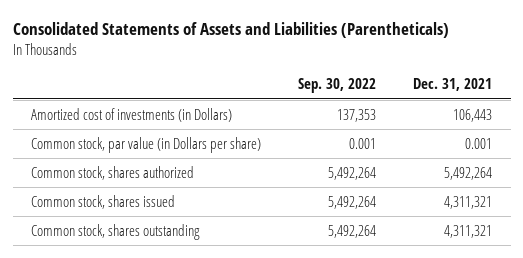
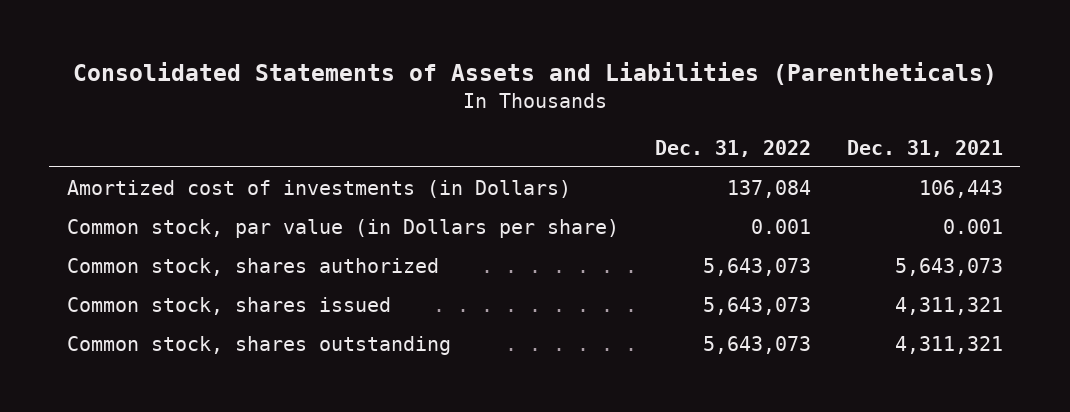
[298,78,377,94] Sep. 30, 2022 -> none
none -> [654,139,811,157] Dec. 31, 2022
[444,166,493,180] 5,492,264 -> [894,257,1003,276] 5,643,073

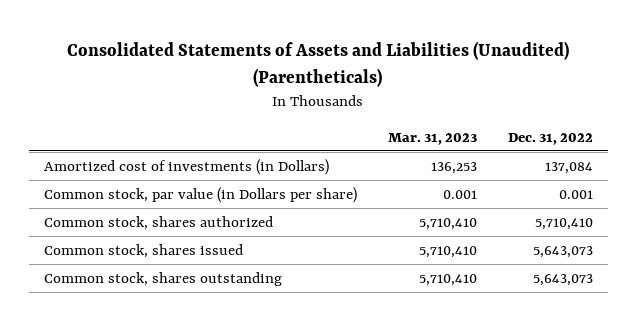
[72,61,997,85] Consolidated Statements of Assets and Liabilities (Parentheticals) -> [67,40,570,87] Consolidated Statements of Assets and Liabilities (Unaudited) (Parentheticals)
[846,139,1003,157] Dec. 31, 2021 -> none
none -> [387,132,477,145] Mar. 31, 2023
[702,257,811,276] 5,643,073 -> [534,217,593,230] 5,710,410

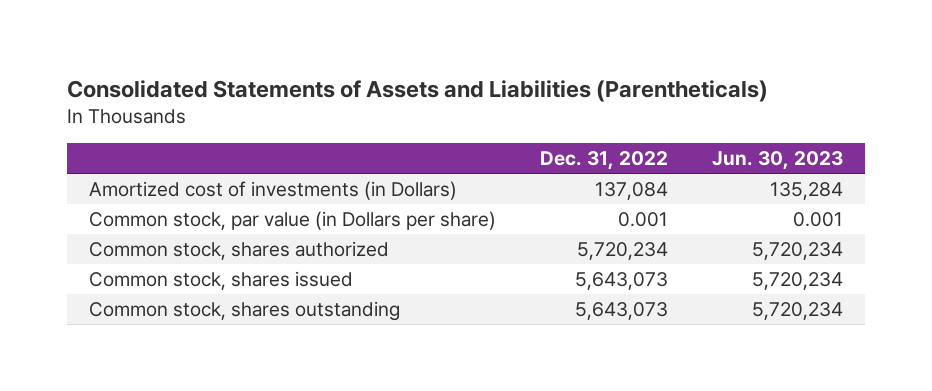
[67,40,570,87] Consolidated Statements of Assets and Liabilities (Unaudited) (Parentheticals) -> [66,80,768,103] Consolidated Statements of Assets and Liabilities (Parentheticals)
[387,132,477,145] Mar. 31, 2023 -> none
none -> [712,150,844,170] Jun. 30, 2023
[534,217,593,230] 5,710,410 -> [576,242,668,261] 5,720,234

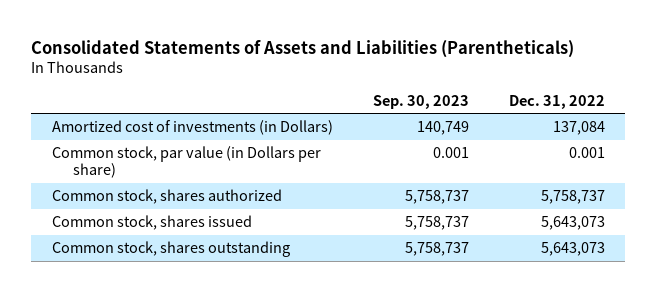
[712,150,844,170] Jun. 30, 2023 -> none
none -> [372,94,469,109] Sep. 30, 2023
[576,242,668,261] 5,720,234 -> [541,190,606,205] 5,758,737

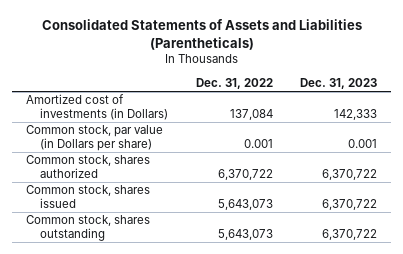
[372,94,469,109] Sep. 30, 2023 -> none
none -> [300,78,378,90] Dec. 31, 2023
[541,190,606,205] 5,758,737 -> [217,168,273,180] 6,370,722

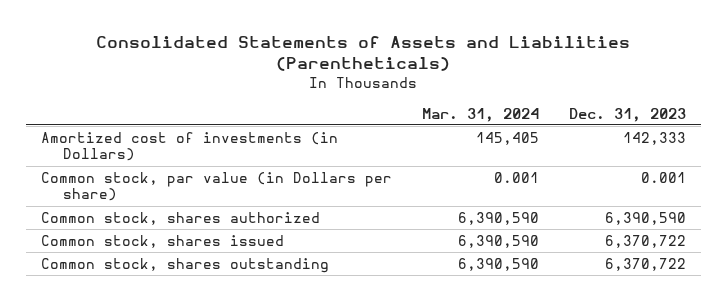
[195,78,273,90] Dec. 31, 2022 -> none
none -> [421,107,539,122] Mar. 31, 2024
[322,168,378,180] 6,370,722 -> [604,211,686,225] 6,390,590

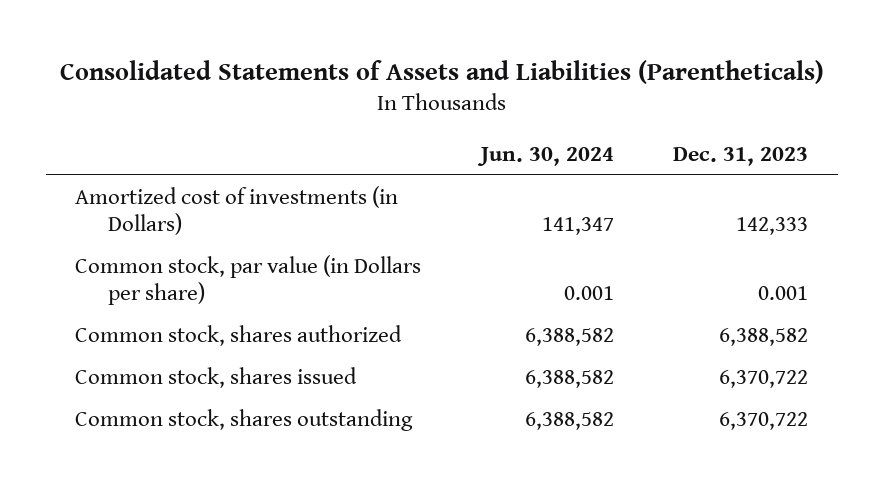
[421,107,539,122] Mar. 31, 2024 -> none
none -> [476,146,614,166] Jun. 30, 2024
[604,211,686,225] 6,390,590 -> [718,328,808,347] 6,388,582

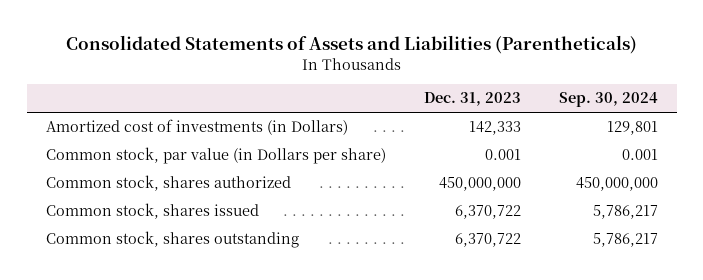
[476,146,614,166] Jun. 30, 2024 -> none
none -> [558,92,658,108] Sep. 30, 2024
[718,328,808,347] 6,388,582 -> [438,177,521,192] 450,000,000

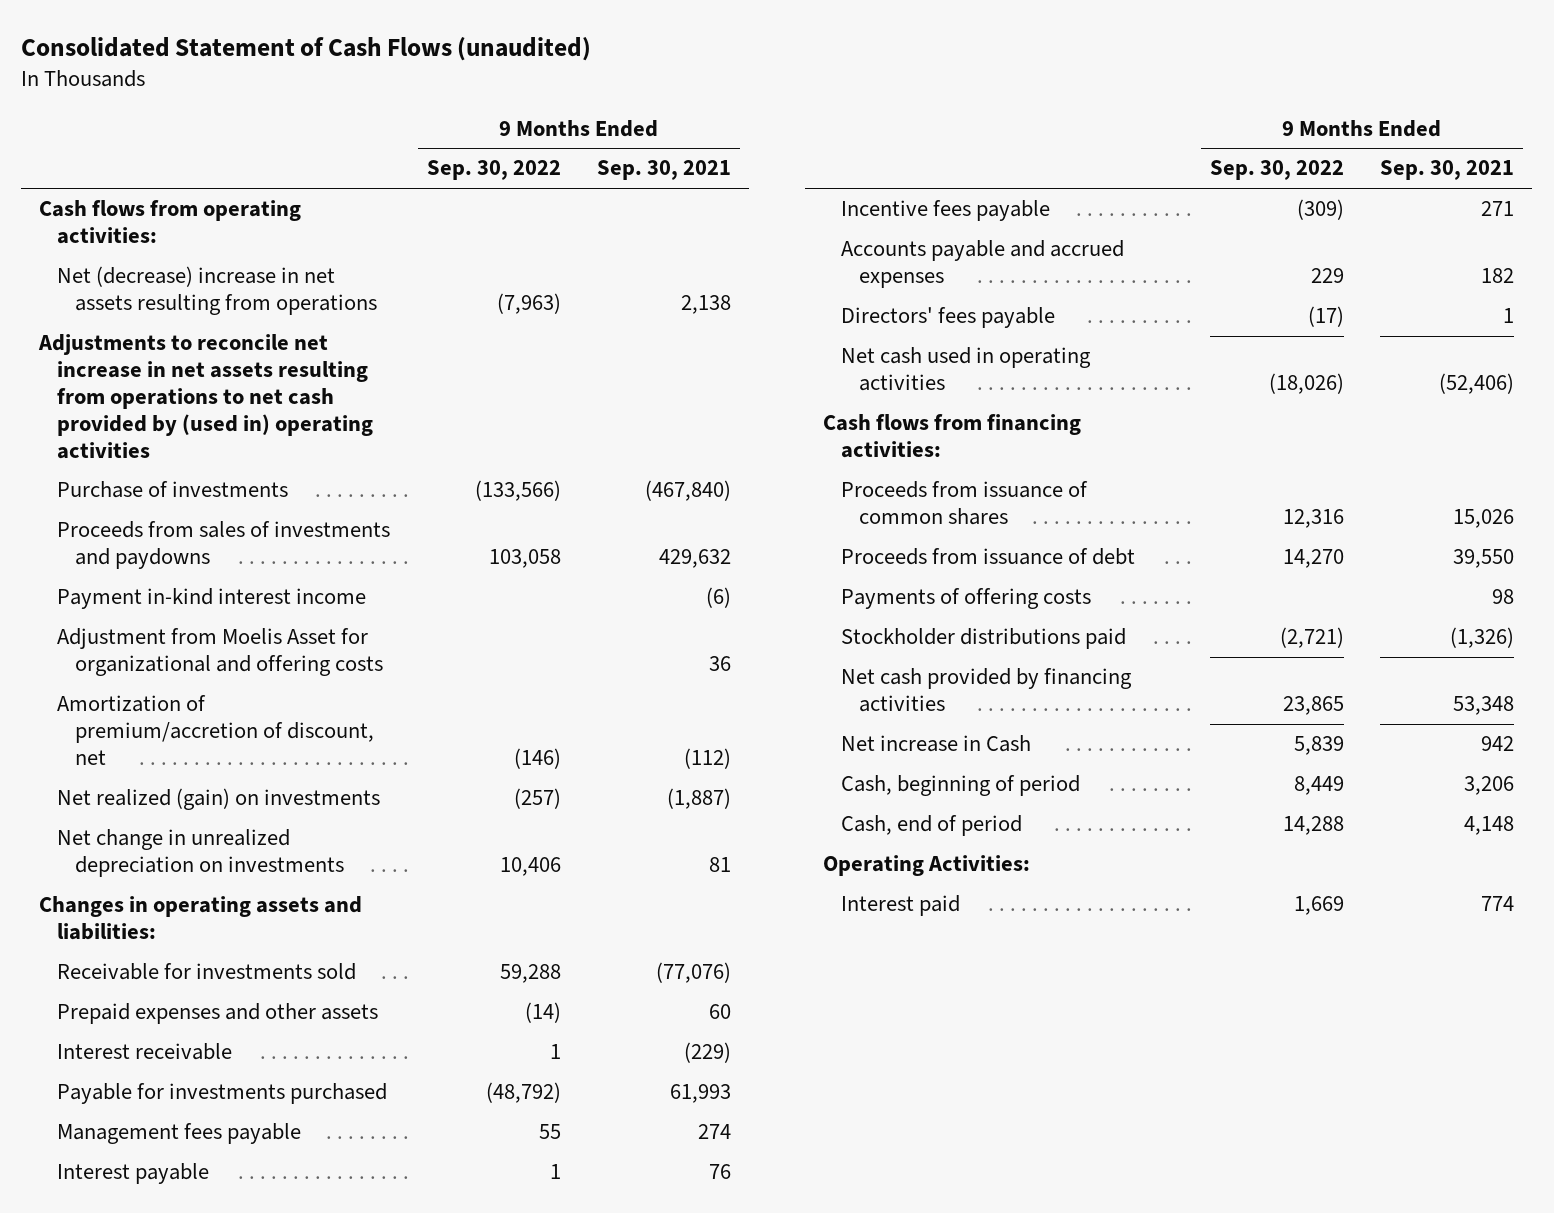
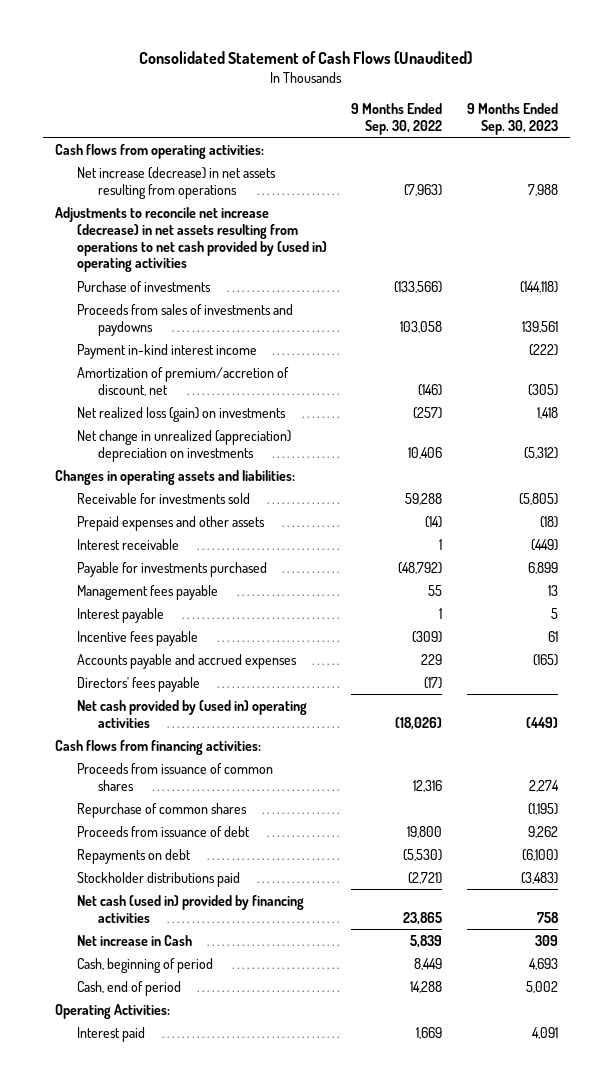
[21,36,592,61] Consolidated Statement of Cash Flows (unaudited) -> [139,51,473,65] Consolidated Statement of Cash Flows (Unaudited)
[596,160,731,181] Sep. 30, 2021 -> none
none -> [466,102,558,135] 9 Months Ended Sep. 30, 2023
[57,266,378,316] Net (decrease) increase in net assets resulting from operations -> [76,166,276,199] Net increase (decrease) in net assets resulting from operations
[38,334,374,459] Adjustments to reconcile net increase in net assets resulting from operations to net cash provided by (used in) operating activities -> [54,206,327,273] Adjustments to reconcile net increase (decrease) in net assets resulting from operations to net cash provided by (used in) operating activities
[57,628,384,677] Adjustment from Moelis Asset for organizational and offering costs -> none
[57,788,381,811] Net realized (gain) on investments -> [76,406,286,422] Net realized loss (gain) on investments
[57,829,345,878] Net change in unrealized depreciation on investments -> [76,429,291,462] Net change in unrealized (appreciation) depreciation on investments
[840,347,1091,392] Net cash used in operating activities -> [76,699,307,728] Net cash provided by (used in) operating activities
[840,588,1091,610] Payments of offering costs -> none
none -> [76,802,247,818] Repurchase of common shares
[1282,549,1344,569] 14,270 -> [407,825,443,838] 19,800
none -> [76,848,191,864] Repayments on debt
[840,668,1132,713] Net cash provided by financing activities -> [76,894,304,923] Net cash (used in) provided by financing activities

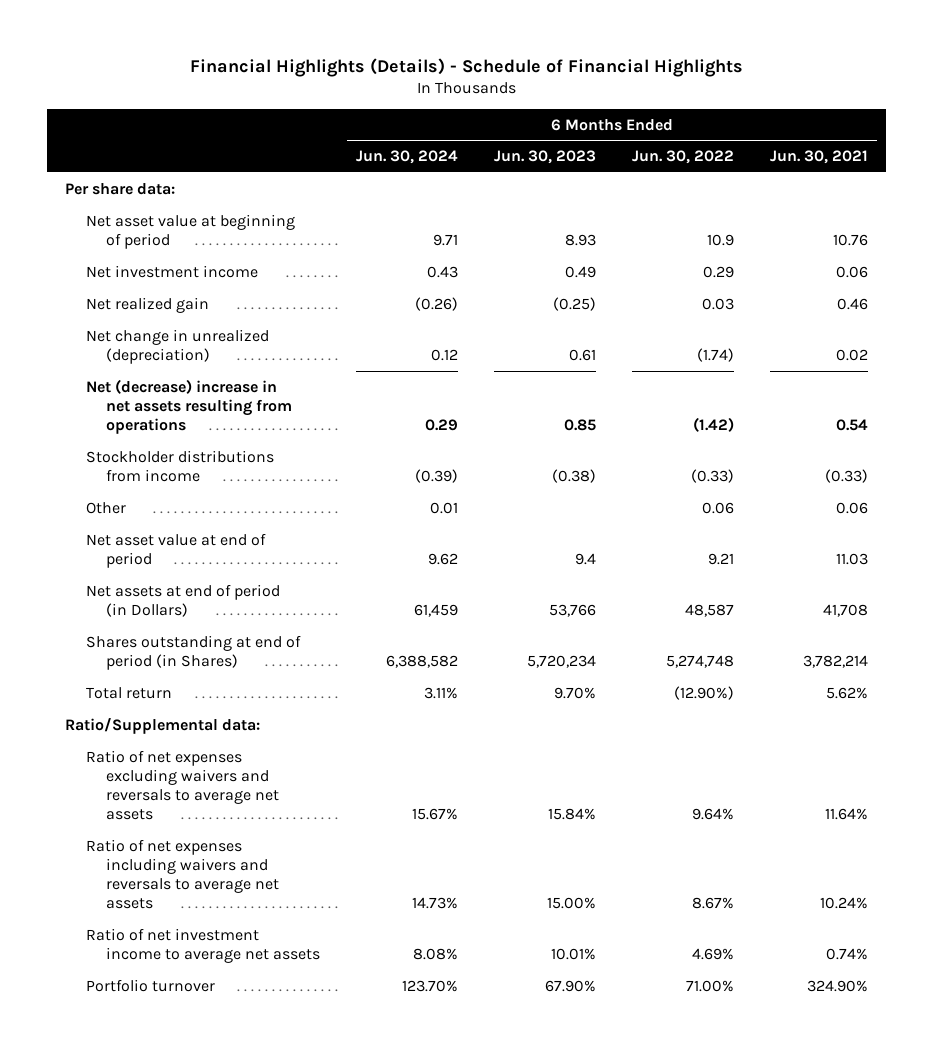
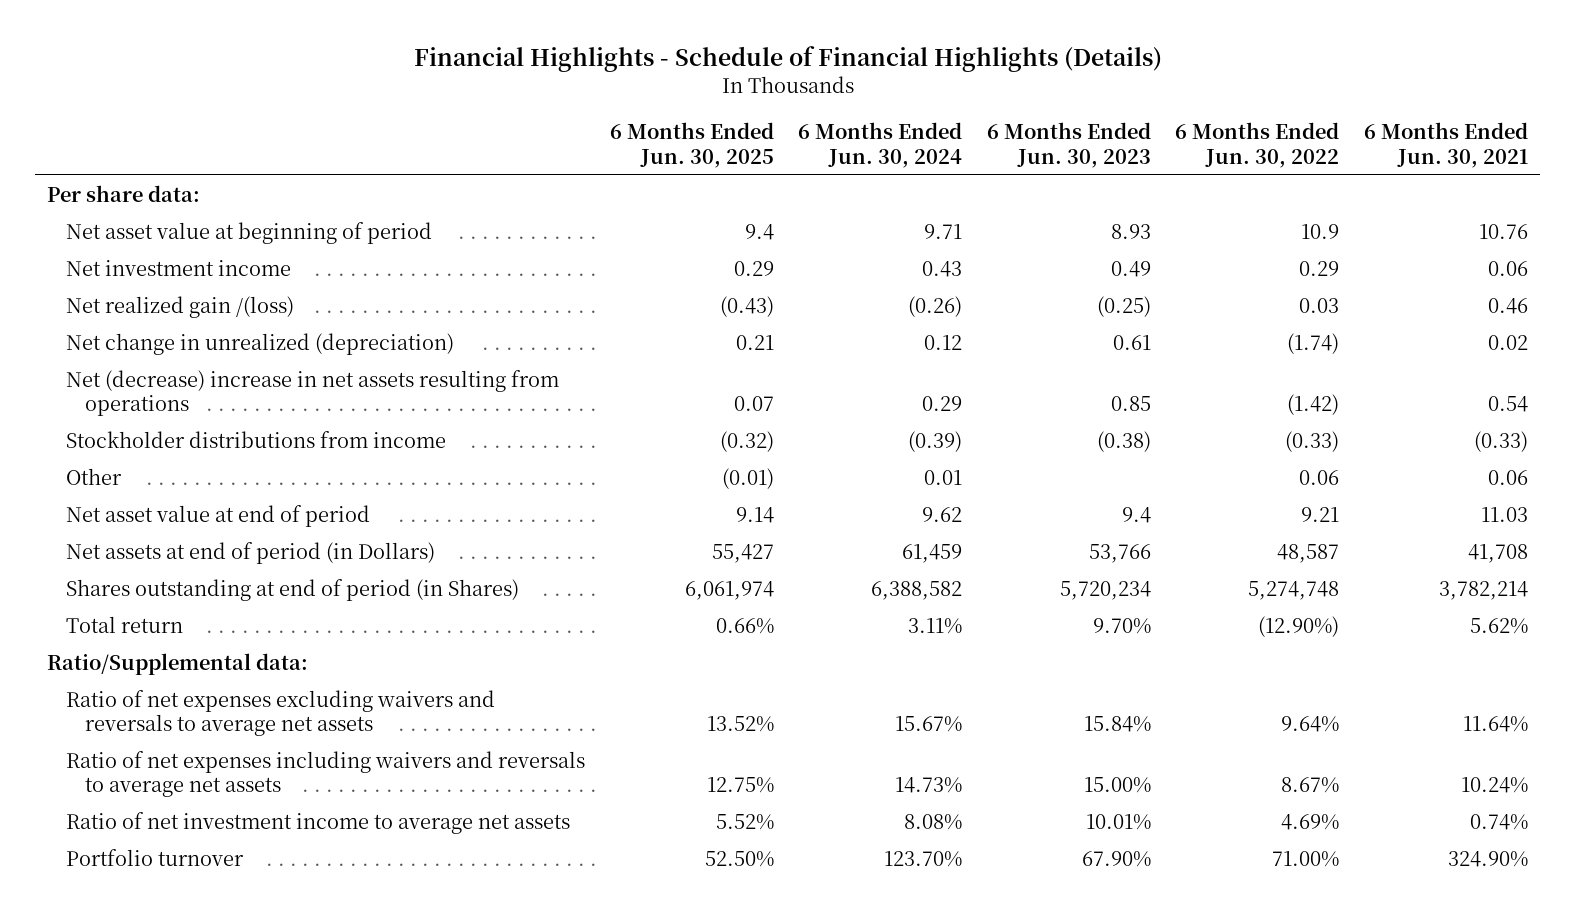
[189,57,743,77] Financial Highlights (Details) - Schedule of Financial Highlights -> [413,46,1162,73] Financial Highlights - Schedule of Financial Highlights (Details)
none -> [609,122,774,168] 6 Months Ended Jun. 30, 2025
[85,296,209,313] Net realized gain -> [65,295,294,318] Net realized gain /(loss)

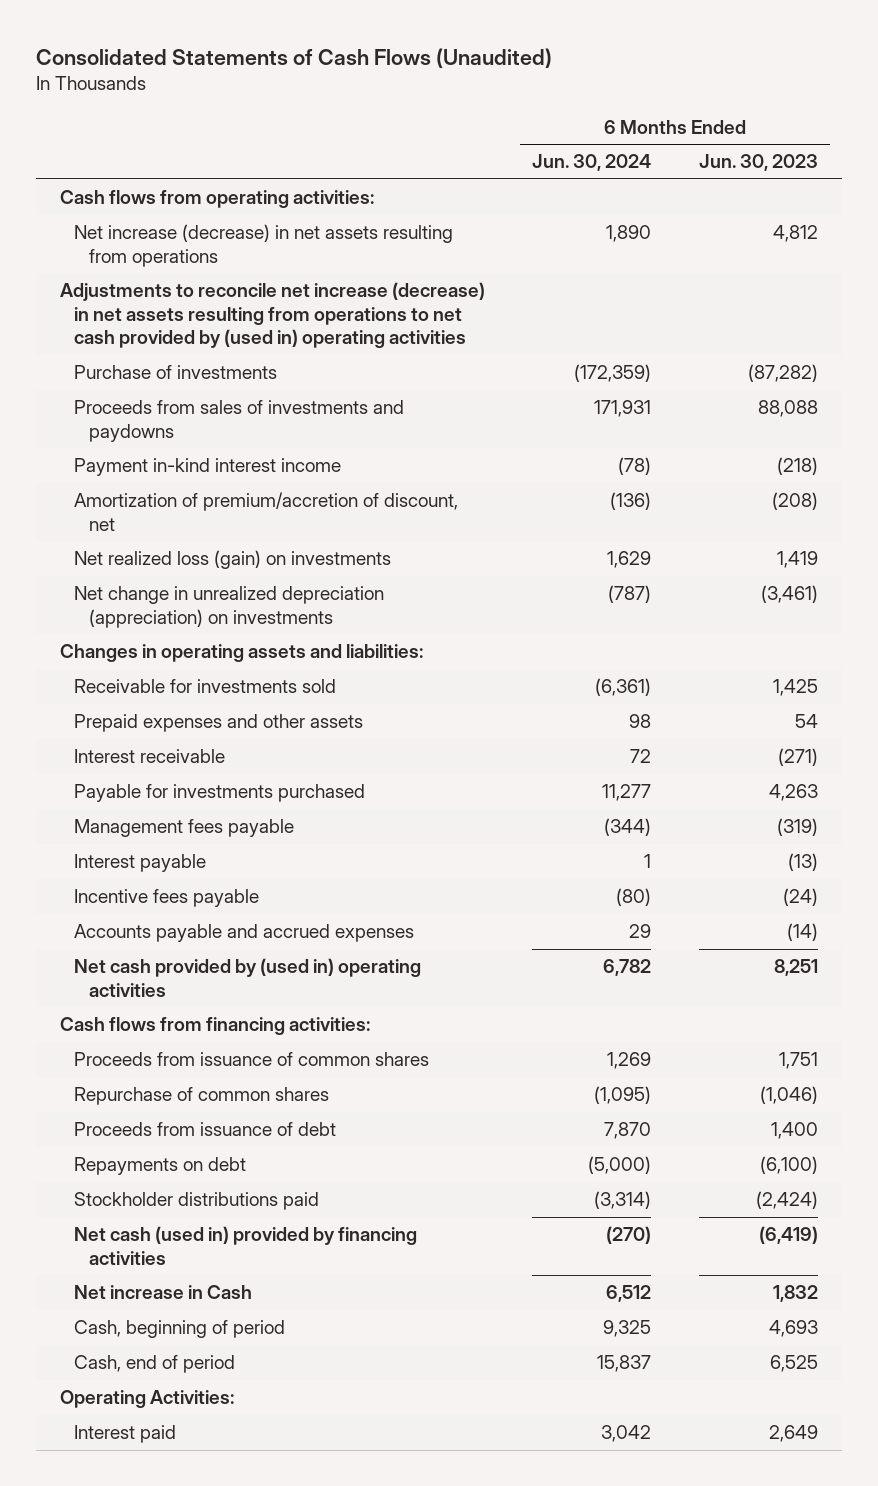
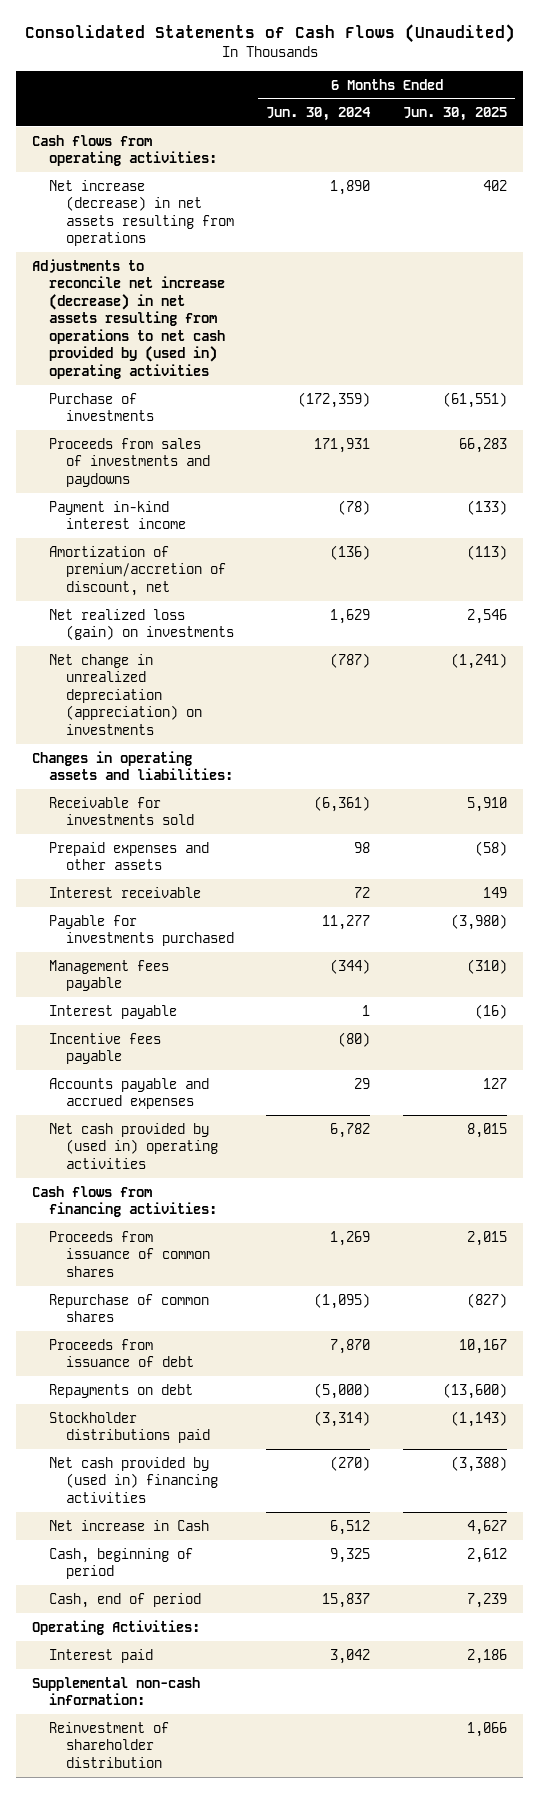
[699,154,819,172] Jun. 30, 2023 -> none
none -> [402,107,507,122] Jun. 30, 2025
[74,1226,418,1265] Net cash (used in) provided by financing activities -> [49,1456,218,1503] Net cash provided by (used in) financing activities
none -> [32,1676,201,1706] Supplemental non-cash information:
none -> [49,1721,170,1768] Reinvestment of shareholder distribution

